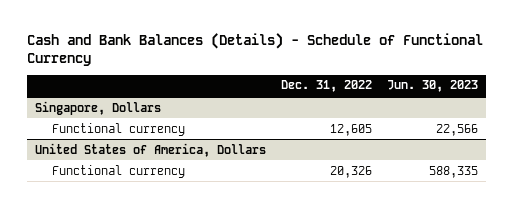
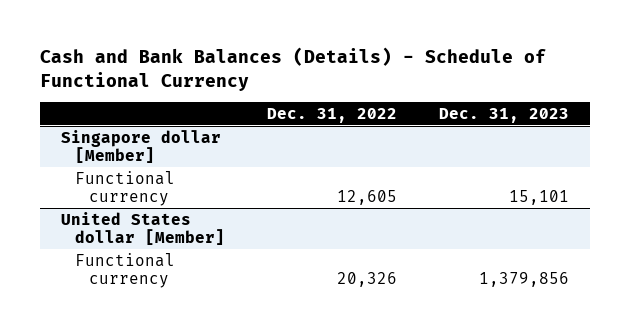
[387,80,479,93] Jun. 30, 2023 -> none
none -> [439,107,570,123] Dec. 31, 2023
[34,100,161,115] Singapore, Dollars -> [60,129,221,164] Singapore dollar [Member]
[34,142,266,157] United States of America, Dollars -> [60,211,225,246] United States dollar [Member]

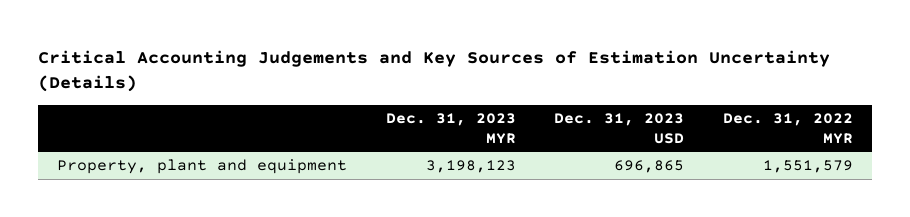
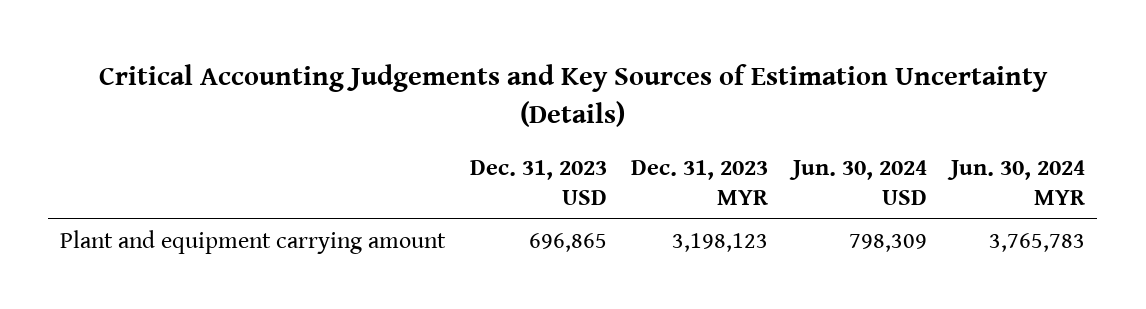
[722,113,853,144] Dec. 31, 2022 MYR -> none
none -> [788,159,927,206] Jun. 30, 2024 USD
none -> [947,159,1086,206] Jun. 30, 2024 MYR
[57,159,348,175] Property, plant and equipment -> [60,229,447,254] Plant and equipment carrying amount

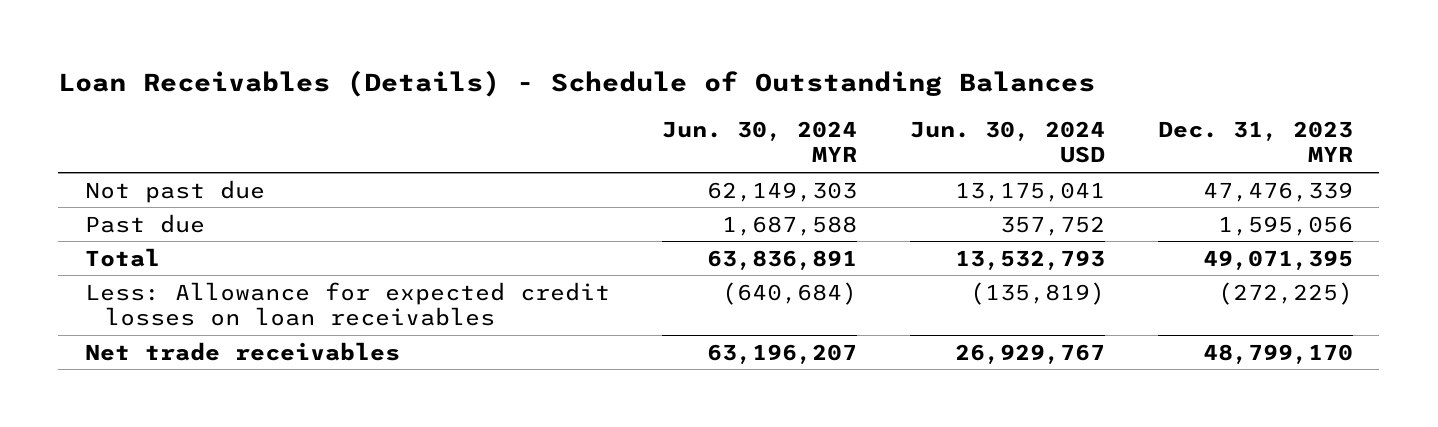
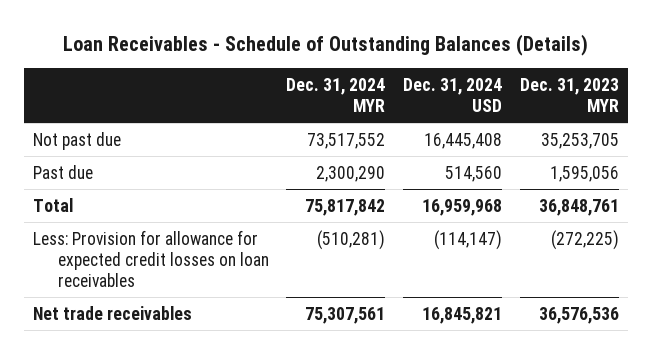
[58,70,1096,98] Loan Receivables (Details) - Schedule of Outstanding Balances -> [62,33,588,56] Loan Receivables - Schedule of Outstanding Balances (Details)
[662,121,858,163] Jun. 30, 2024 MYR -> none
[910,121,1106,164] Jun. 30, 2024 USD -> none
none -> [286,77,386,113] Dec. 31, 2024 MYR
none -> [403,77,503,113] Dec. 31, 2024 USD
[1203,181,1354,202] 47,476,339 -> [541,132,620,149] 35,253,705
[1203,249,1354,270] 49,071,395 -> [539,198,620,216] 36,848,761
[84,281,610,326] Less: Allowance for expected credit losses on loan receivables -> [32,229,269,288] Less: Provision for allowance for expected credit losses on loan receivables
[1203,343,1354,364] 48,799,170 -> [539,306,620,324] 36,576,536

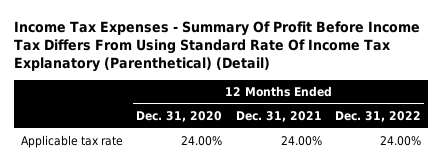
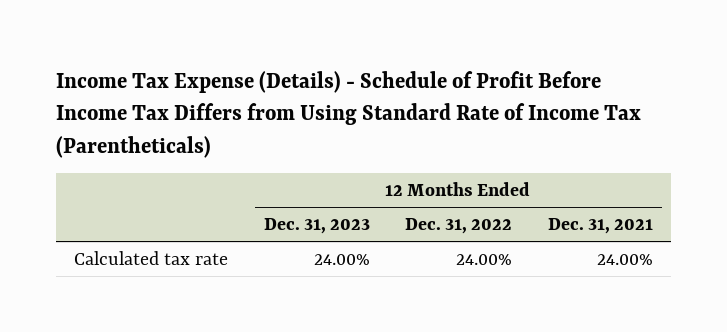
[14,21,421,73] Income Tax Expenses - Summary Of Profit Before Income Tax Differs From Using Standard Rate Of Income Tax Explanatory (Parenthetical) (Detail) -> [55,71,641,158] Income Tax Expense (Details) - Schedule of Profit Before Income Tax Differs from Using Standard Rate of Income Tax (Parentheticals)
[136,110,223,122] Dec. 31, 2020 -> none
none -> [263,218,370,235] Dec. 31, 2023
[20,135,123,149] Applicable tax rate -> [73,250,228,265] Calculated tax rate

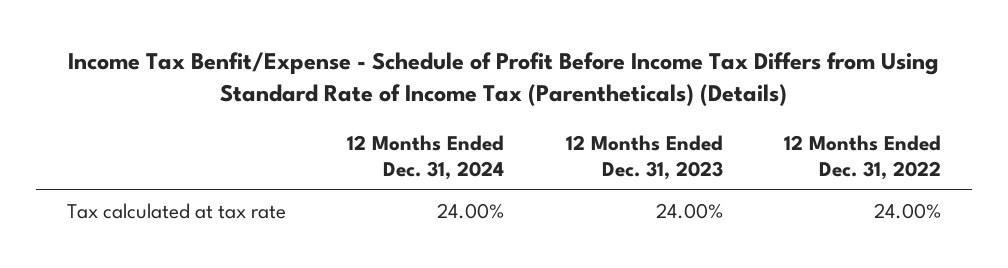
[55,71,641,158] Income Tax Expense (Details) - Schedule of Profit Before Income Tax Differs from Using Standard Rate of Income Tax (Parentheticals) -> [67,51,939,107] Income Tax Benfit/Expense - Schedule of Profit Before Income Tax Differs from Using Standard Rate of Income Tax (Parentheticals) (Details)
[548,218,654,235] Dec. 31, 2021 -> none
none -> [347,134,505,181] 12 Months Ended Dec. 31, 2024
[73,250,228,265] Calculated tax rate -> [66,203,286,220] Tax calculated at tax rate

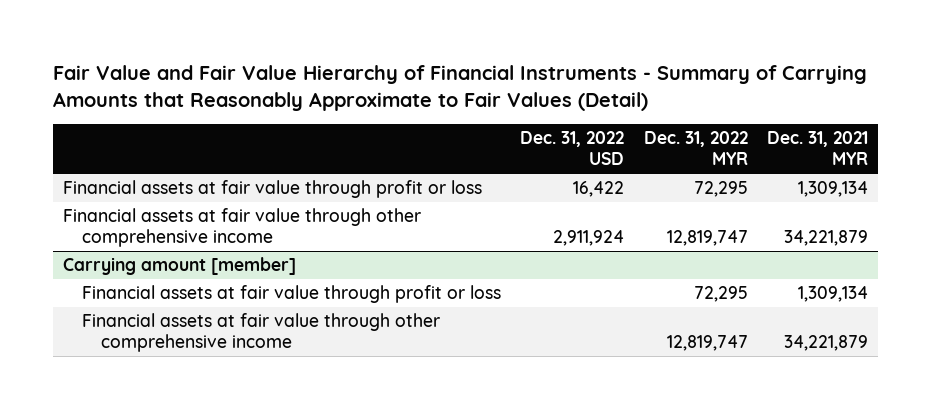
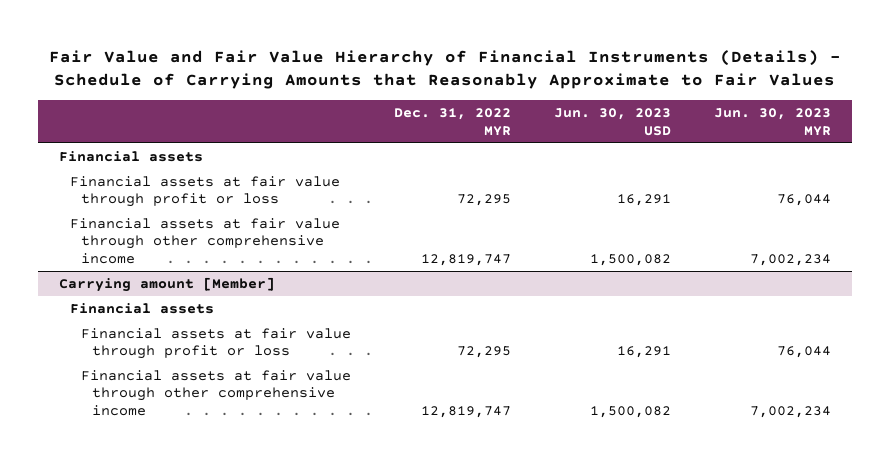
[53,64,868,111] Fair Value and Fair Value Hierarchy of Financial Instruments - Summary of Carrying Amounts that Reasonably Approximate to Fair Values (Detail) -> [49,49,842,90] Fair Value and Fair Value Hierarchy of Financial Instruments (Details) - Schedule of Carrying Amounts that Reasonably Approximate to Fair Values
[520,131,625,166] Dec. 31, 2022 USD -> none
[767,131,869,166] Dec. 31, 2021 MYR -> none
none -> [553,108,671,136] Jun. 30, 2023 USD
none -> [713,108,831,136] Jun. 30, 2023 MYR
none -> [59,150,204,162] Financial assets
[62,257,296,276] Carrying amount [member] -> [59,276,276,292] Carrying amount [Member]
none -> [70,302,215,314] Financial assets

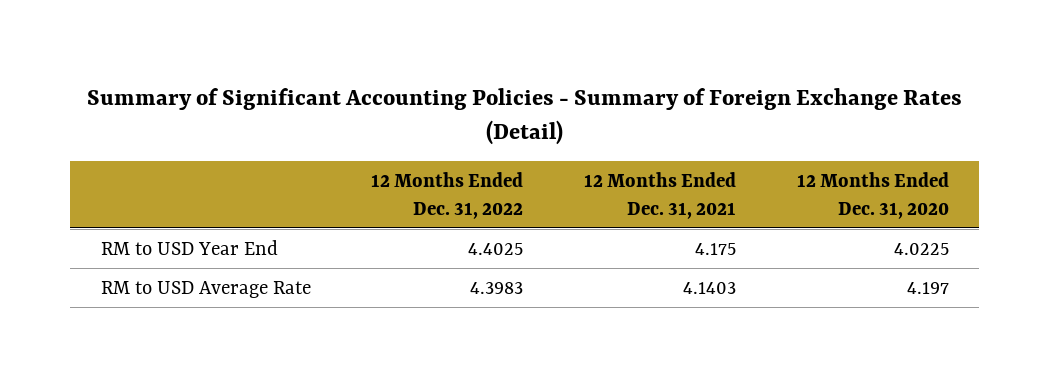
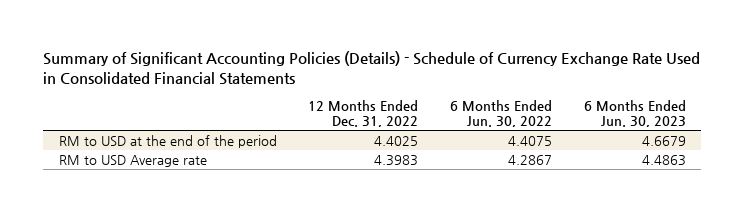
[86,87,962,146] Summary of Significant Accounting Policies - Summary of Foreign Exchange Rates (Detail) -> [43,51,701,85] Summary of Significant Accounting Policies (Details) - Schedule of Currency Exchange Rate Used in Consolidated Financial Statements
[584,171,737,219] 12 Months Ended Dec. 31, 2021 -> none
[796,171,949,219] 12 Months Ended Dec. 31, 2020 -> none
none -> [450,99,553,128] 6 Months Ended Jun. 30, 2022
none -> [583,99,686,128] 6 Months Ended Jun. 30, 2023
[100,239,278,255] RM to USD Year End -> [58,134,277,148] RM to USD at the end of the period
[100,280,311,298] RM to USD Average Rate -> [58,154,207,167] RM to USD Average rate

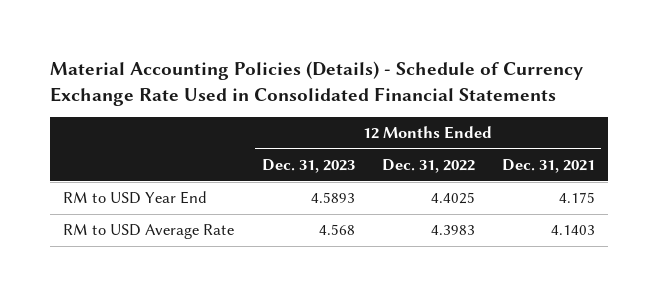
[43,51,701,85] Summary of Significant Accounting Policies (Details) - Schedule of Currency Exchange Rate Used in Consolidated Financial Statements -> [49,61,583,106] Material Accounting Policies (Details) - Schedule of Currency Exchange Rate Used in Consolidated Financial Statements
[450,99,553,128] 6 Months Ended Jun. 30, 2022 -> none
[583,99,686,128] 6 Months Ended Jun. 30, 2023 -> none
none -> [261,159,355,174] Dec. 31, 2023
none -> [501,159,595,174] Dec. 31, 2021
[58,134,277,148] RM to USD at the end of the period -> [63,191,208,205] RM to USD Year End
[58,154,207,167] RM to USD Average rate -> [63,224,235,240] RM to USD Average Rate

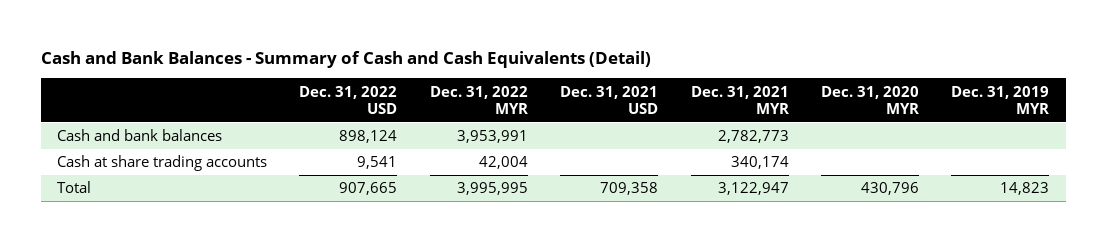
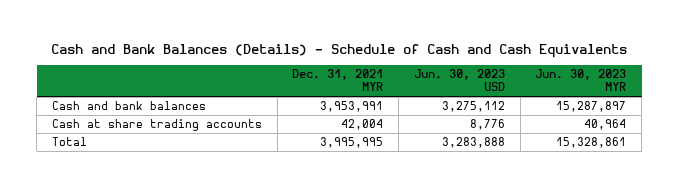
[40,50,651,68] Cash and Bank Balances - Summary of Cash and Cash Equivalents (Detail) -> [51,43,628,58] Cash and Bank Balances (Details) - Schedule of Cash and Cash Equivalents
[299,85,398,114] Dec. 31, 2022 USD -> none
[429,85,528,114] Dec. 31, 2022 MYR -> none
[560,85,659,114] Dec. 31, 2021 USD -> none
[820,85,919,114] Dec. 31, 2020 MYR -> none
[951,85,1050,114] Dec. 31, 2019 MYR -> none
none -> [413,68,505,92] Jun. 30, 2023 USD
none -> [535,68,627,92] Jun. 30, 2023 MYR
[717,130,789,144] 2,782,773 -> [320,101,384,113] 3,953,991
[730,156,789,170] 340,174 -> [341,119,384,131] 42,004
[717,182,789,196] 3,122,947 -> [320,137,384,149] 3,995,995

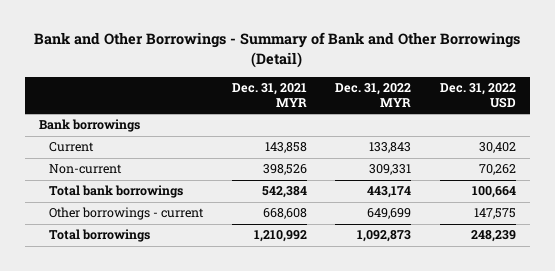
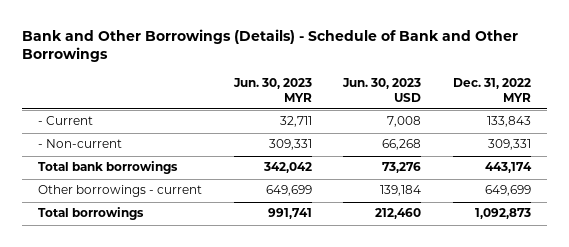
[34,32,521,69] Bank and Other Borrowings - Summary of Bank and Other Borrowings (Detail) -> [21,28,518,63] Bank and Other Borrowings (Details) - Schedule of Bank and Other Borrowings
[231,83,307,107] Dec. 31, 2021 MYR -> none
[439,83,516,108] Dec. 31, 2022 USD -> none
none -> [232,77,312,102] Jun. 30, 2023 MYR
none -> [342,77,422,102] Jun. 30, 2023 USD
[39,119,141,133] Bank borrowings -> none
[49,142,95,153] Current -> [37,116,93,126] - Current
[49,164,123,175] Non-current -> [37,139,122,149] - Non-current

